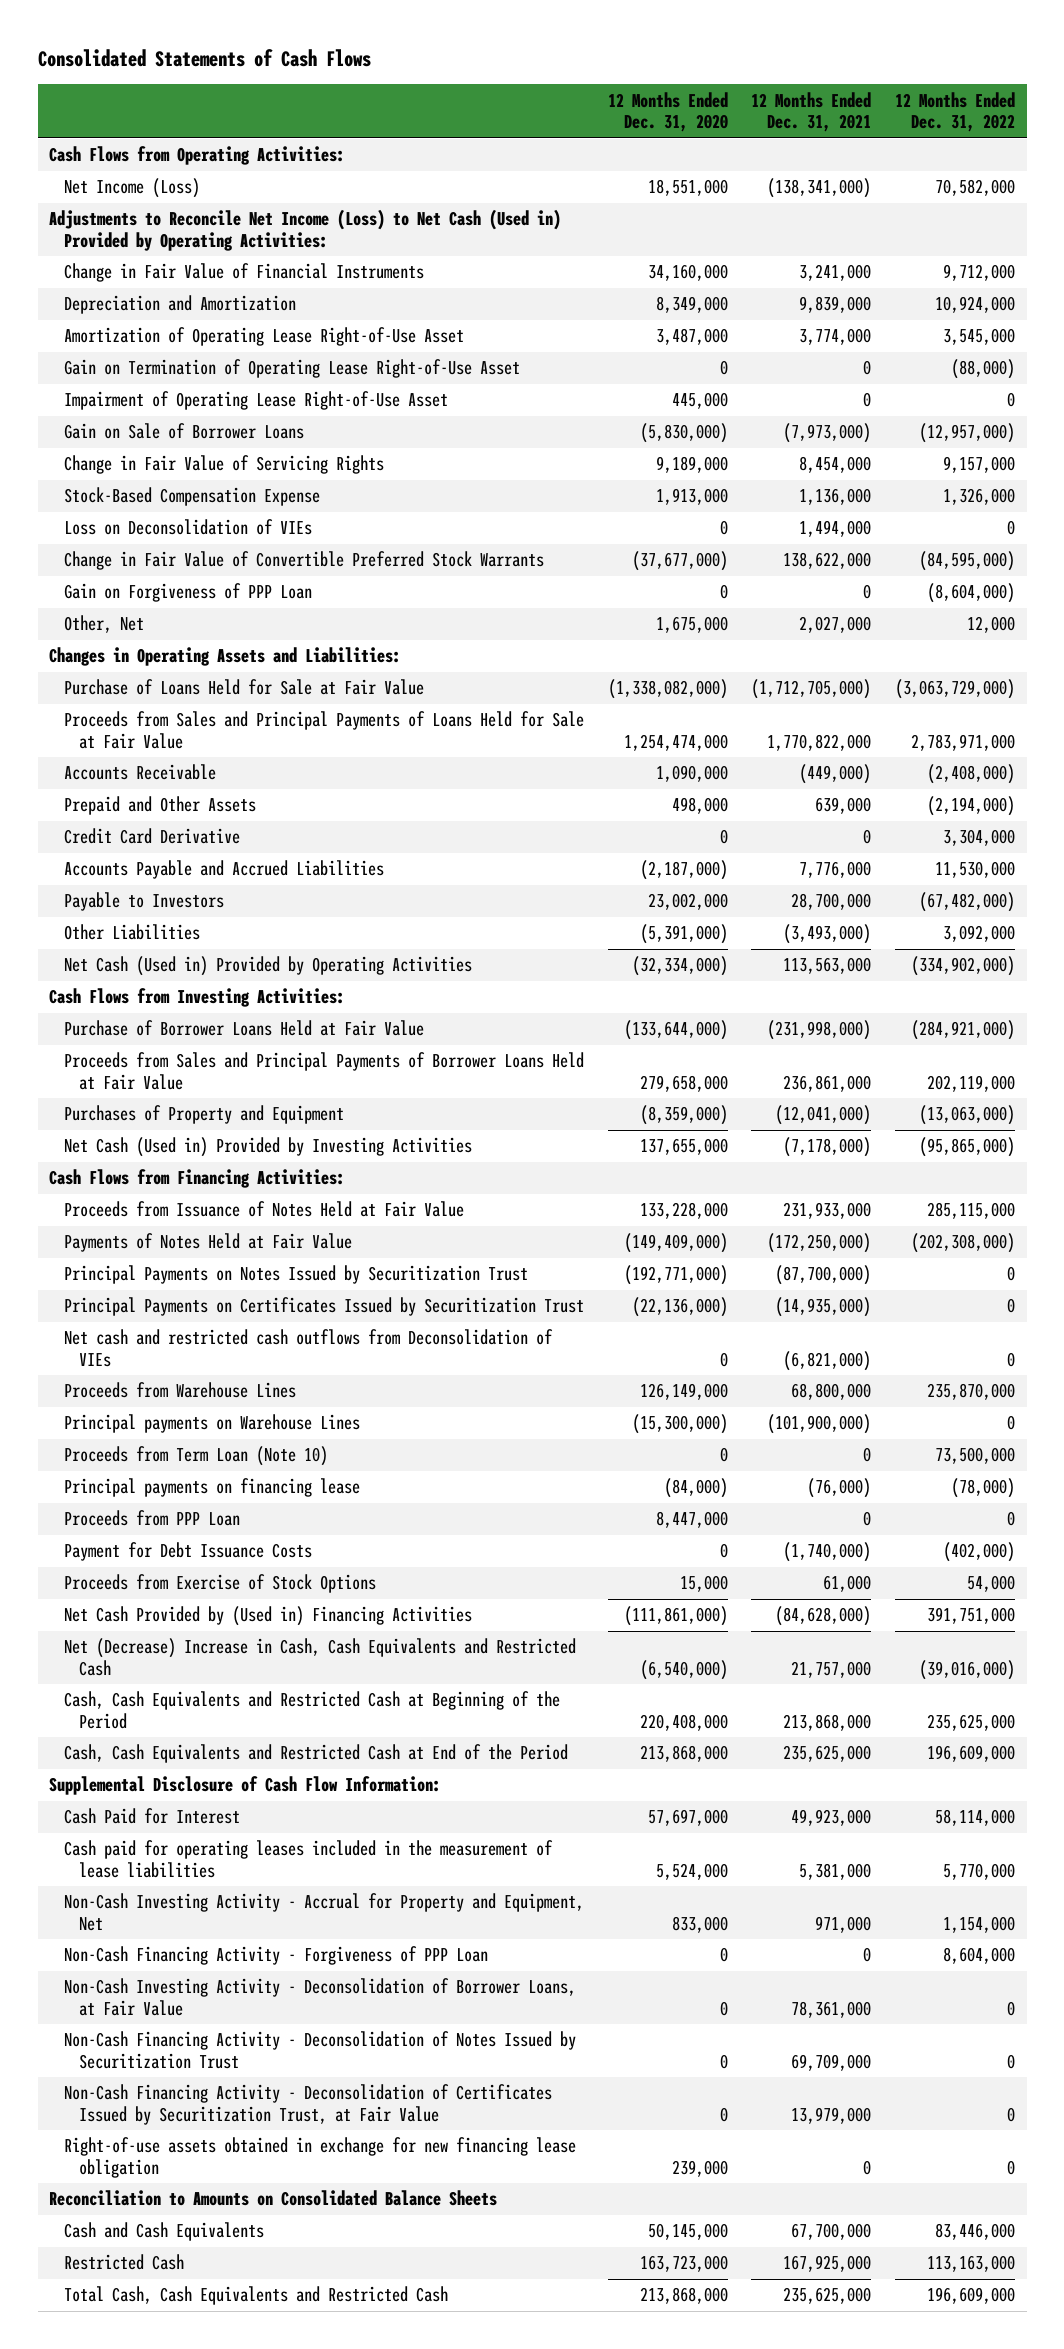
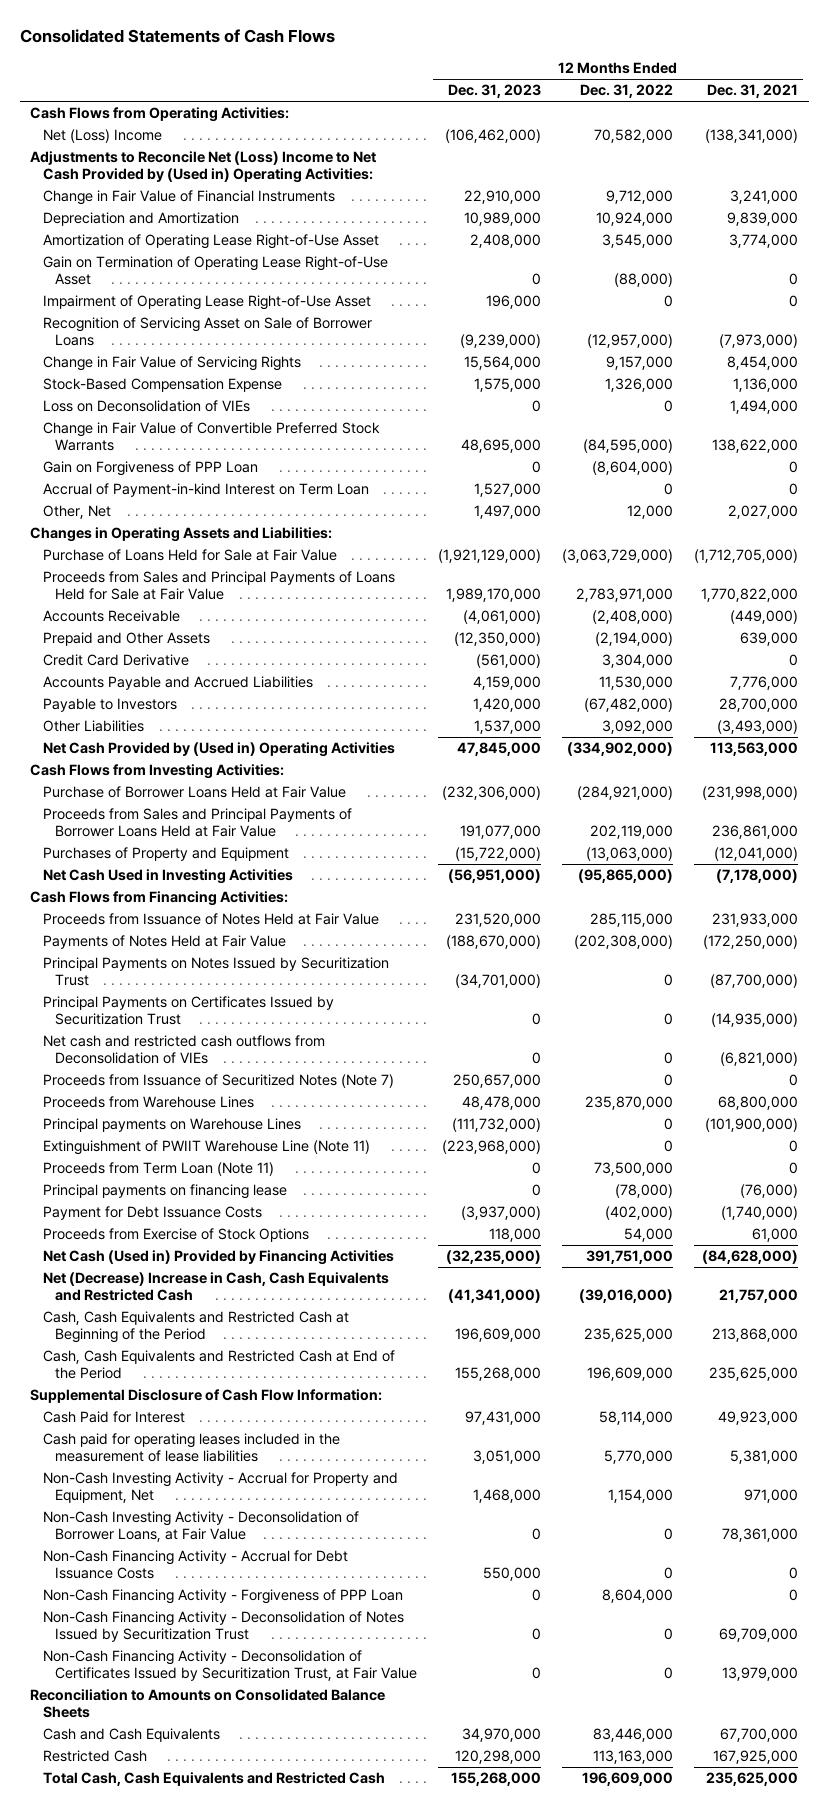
[607,91,728,133] 12 Months Ended Dec. 31, 2020 -> none
none -> [448,84,542,99] Dec. 31, 2023
[64,178,201,199] Net Income (Loss) -> [42,129,162,144] Net (Loss) Income
[49,209,562,251] Adjustments to Reconcile Net Income (Loss) to Net Cash (Used in) Provided by Operating Activities: -> [30,151,377,184] Adjustments to Reconcile Net (Loss) Income to Net Cash Provided by (Used in) Operating Activities:
[64,423,305,440] Gain on Sale of Borrower Loans -> [42,317,372,347] Recognition of Servicing Asset on Sale of Borrower Loans
none -> [42,483,369,498] Accrual of Payment-in-kind Interest on Term Loan
[64,956,473,977] Net Cash (Used in) Provided by Operating Activities -> [42,742,395,758] Net Cash Provided by (Used in) Operating Activities
[64,1137,473,1158] Net Cash (Used in) Provided by Investing Activities -> [42,869,293,885] Net Cash Used in Investing Activities
none -> [42,1074,394,1089] Proceeds from Issuance of Securitized Notes (Note 7)
none -> [42,1140,370,1156] Extinguishment of PWIIT Warehouse Line (Note 11)
[64,1446,329,1467] Proceeds from Term Loan (Note 10) -> [42,1162,274,1177] Proceeds from Term Loan (Note 11)
[64,1510,241,1527] Proceeds from PPP Loan -> none
[64,1606,473,1627] Net Cash Provided by (Used in) Financing Activities -> [42,1250,394,1266] Net Cash (Used in) Provided by Financing Activities
none -> [42,1550,348,1580] Non-Cash Financing Activity - Accrual for Debt Issuance Costs
[64,1946,489,1966] Non-Cash Financing Activity - Forgiveness of PPP Loan -> [42,1589,403,1605] Non-Cash Financing Activity - Forgiveness of PPP Loan
[64,2137,577,2178] Right-of-use assets obtained in exchange for new financing lease obligation -> none

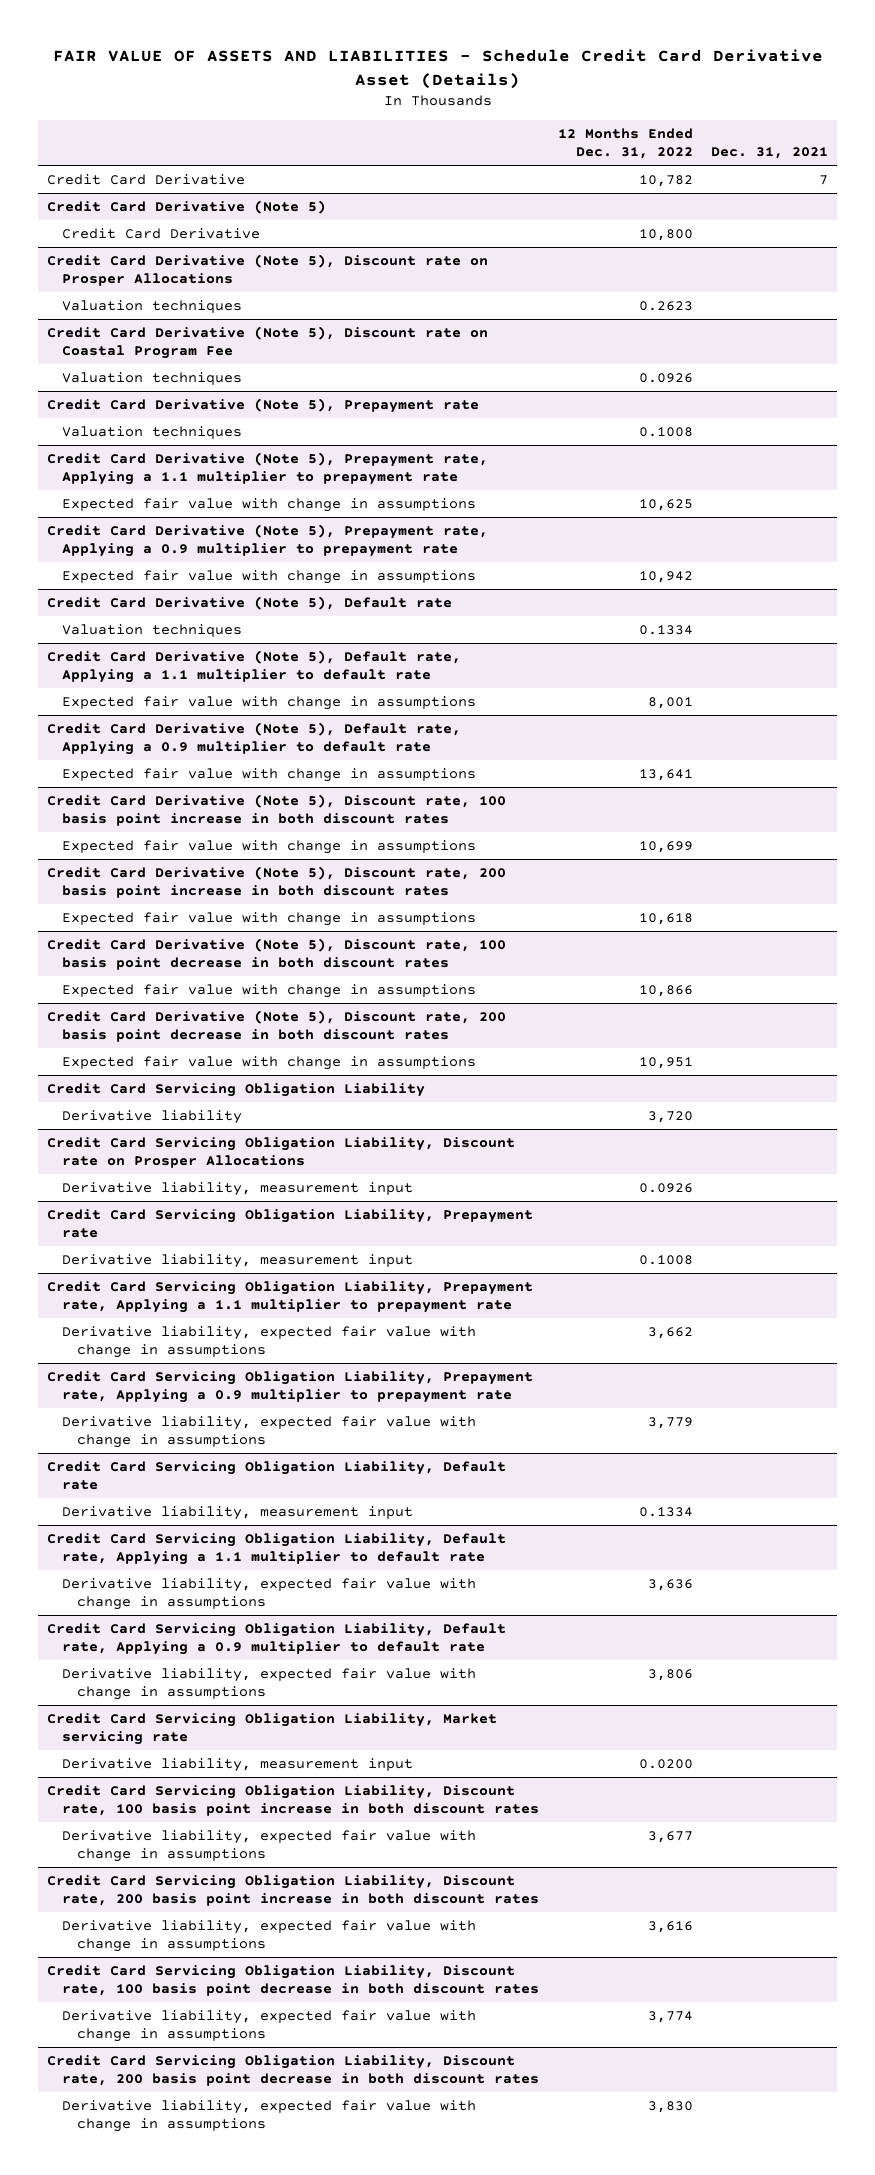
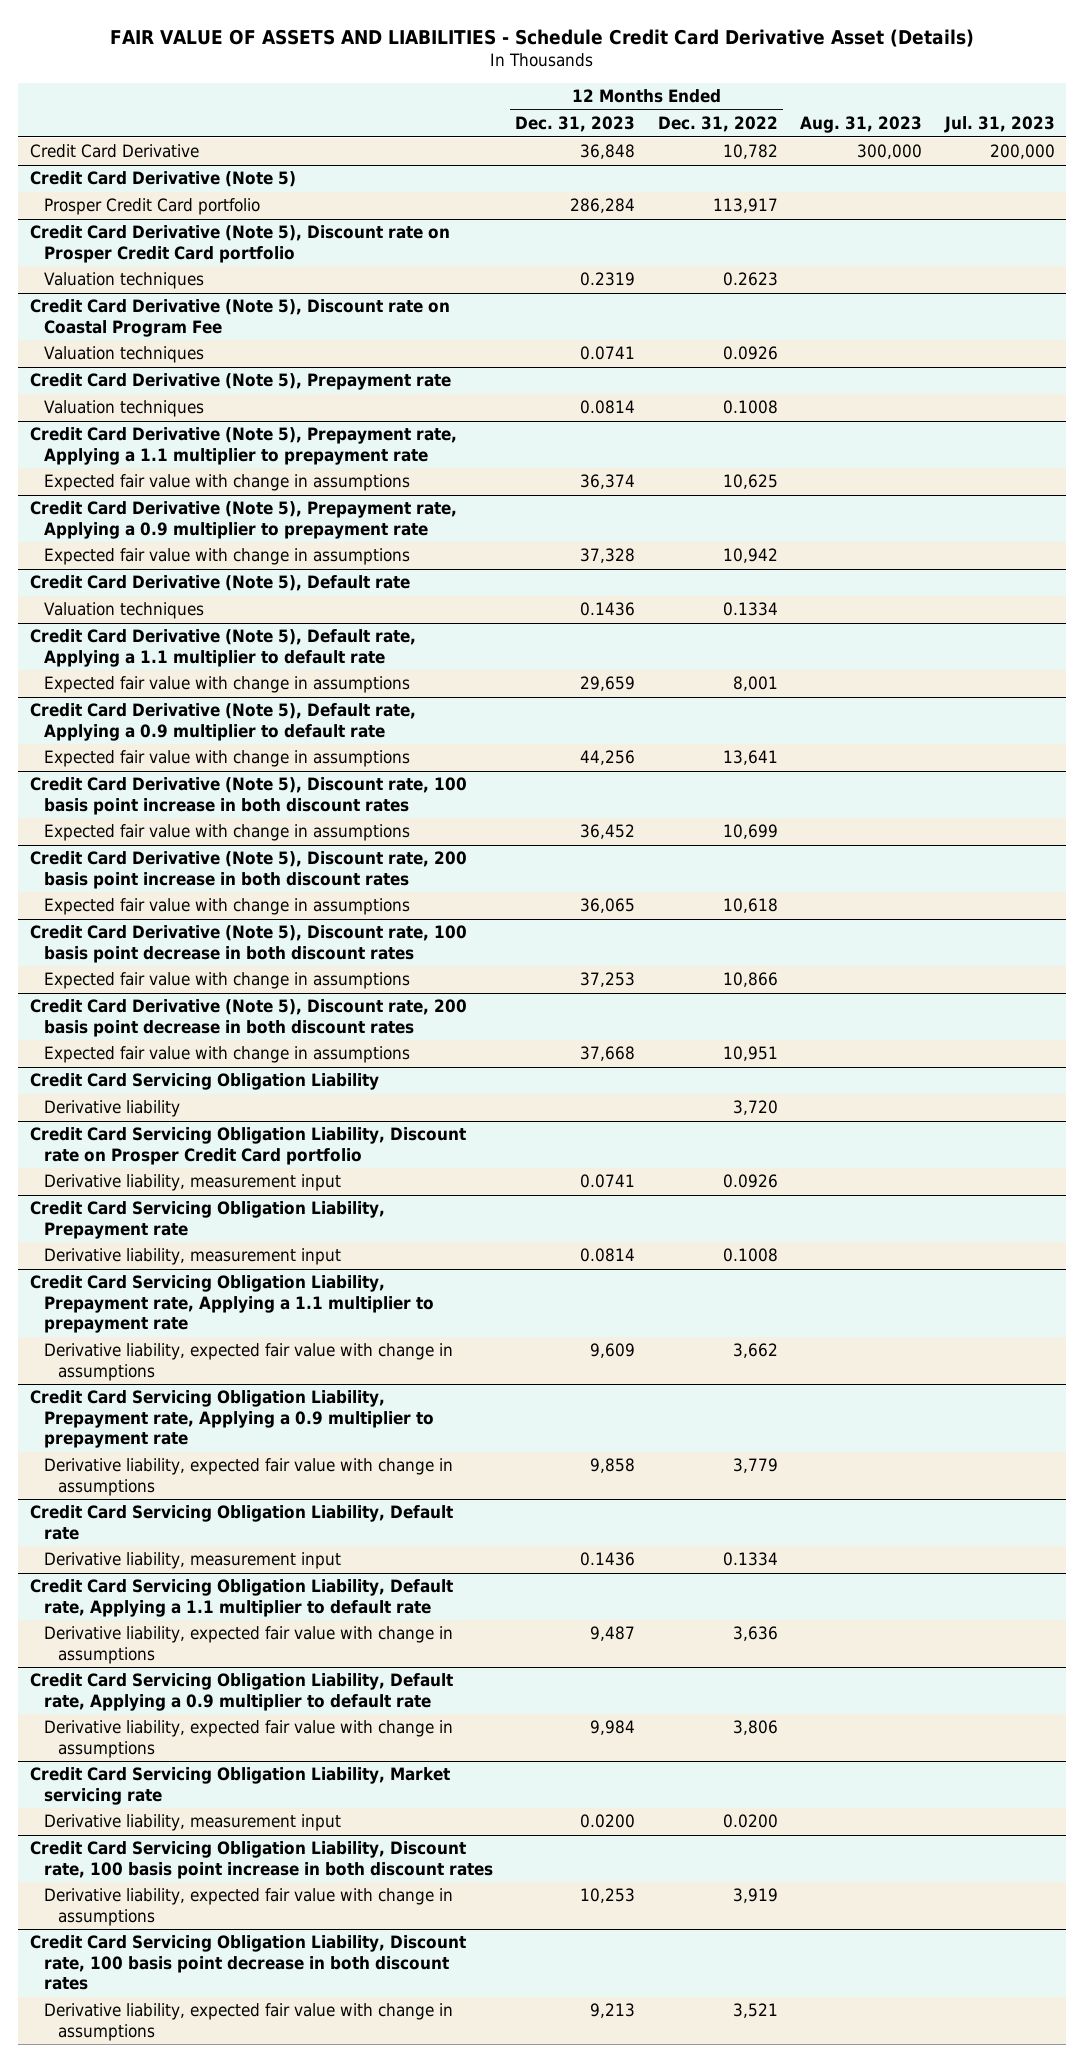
[711,147,829,160] Dec. 31, 2021 -> none
none -> [515,116,636,133] Dec. 31, 2023
none -> [800,116,923,134] Aug. 31, 2023
none -> [944,116,1056,134] Jul. 31, 2023
[62,227,261,239] Credit Card Derivative -> none
none -> [43,198,260,216] Prosper Credit Card portfolio
[46,253,488,287] Credit Card Derivative (Note 5), Discount rate on Prosper Allocations -> [29,225,450,263] Credit Card Derivative (Note 5), Discount rate on Prosper Credit Card portfolio
[46,1136,515,1169] Credit Card Servicing Obligation Liability, Discount rate on Prosper Allocations -> [29,1127,466,1165] Credit Card Servicing Obligation Liability, Discount rate on Prosper Credit Card portfolio
[46,1874,540,1907] Credit Card Servicing Obligation Liability, Discount rate, 200 basis point increase in both discount rates -> none
[62,1919,477,1953] Derivative liability, expected fair value with change in assumptions -> none
[647,1830,693,1843] 3,677 -> [732,1888,778,1904] 3,919
[46,2054,540,2087] Credit Card Servicing Obligation Liability, Discount rate, 200 basis point decrease in both discount rates -> none
[62,2099,477,2133] Derivative liability, expected fair value with change in assumptions -> none
[647,2010,693,2023] 3,774 -> [732,2003,778,2019] 3,521

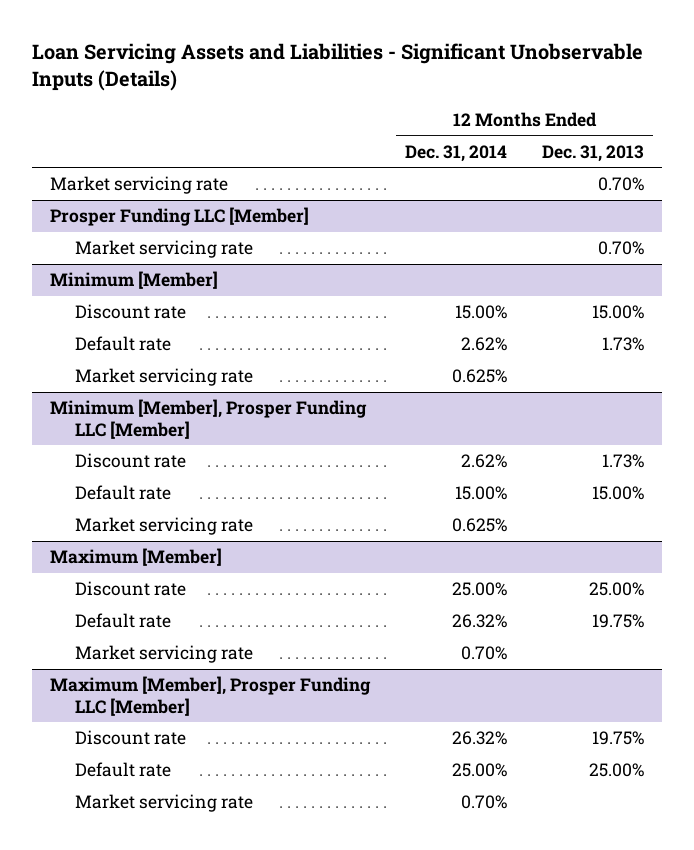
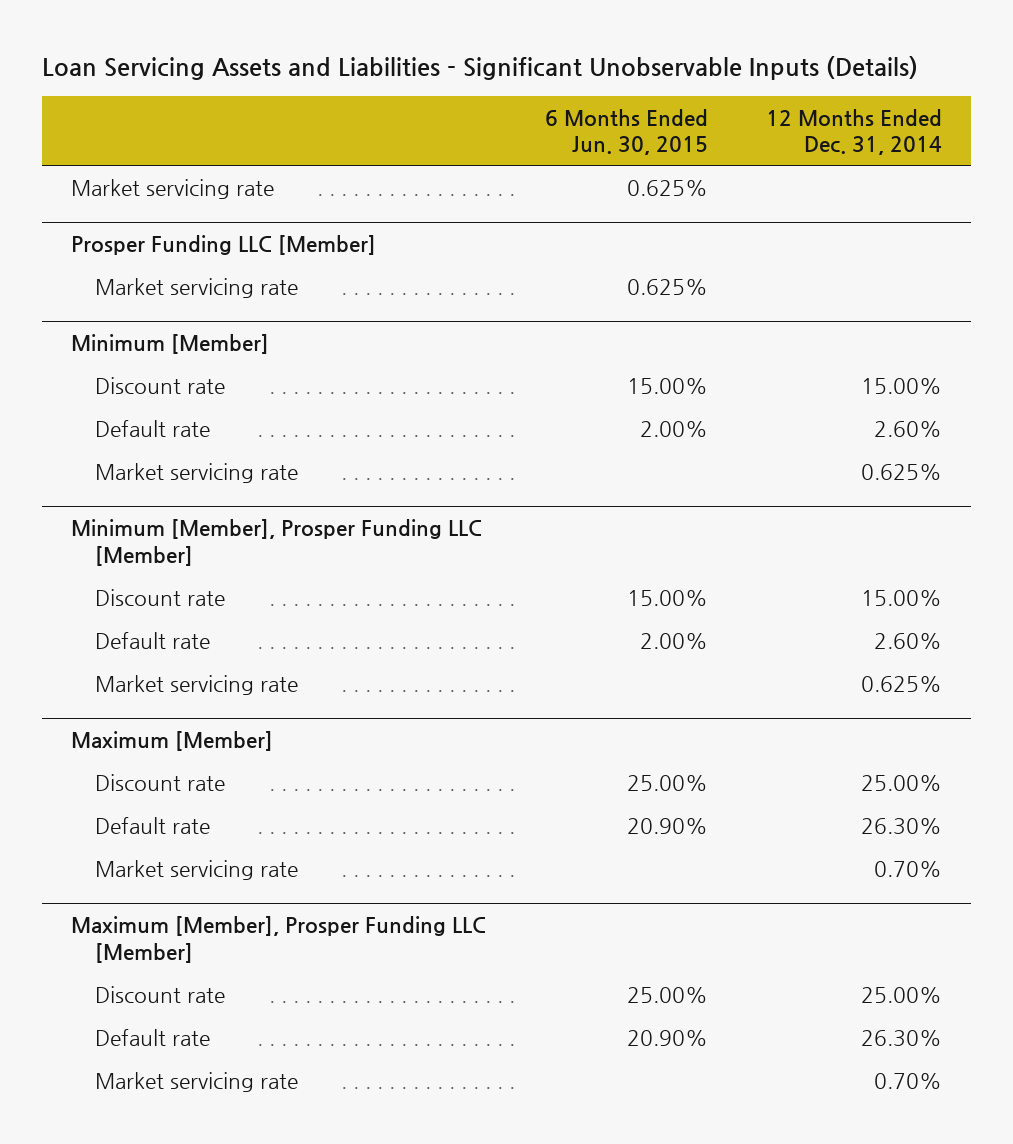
[542,144,645,162] Dec. 31, 2013 -> none
none -> [544,108,708,156] 6 Months Ended Jun. 30, 2015
[461,337,508,352] 2.62% -> [873,420,942,437] 2.60%
[461,454,508,469] 2.62% -> [860,589,942,606] 15.00%
[455,486,508,501] 15.00% -> [873,632,942,649] 2.60%
[452,614,508,629] 26.32% -> [860,817,942,835] 26.30%
[452,731,508,746] 26.32% -> [860,986,942,1003] 25.00%
[452,763,508,778] 25.00% -> [860,1029,942,1047] 26.30%

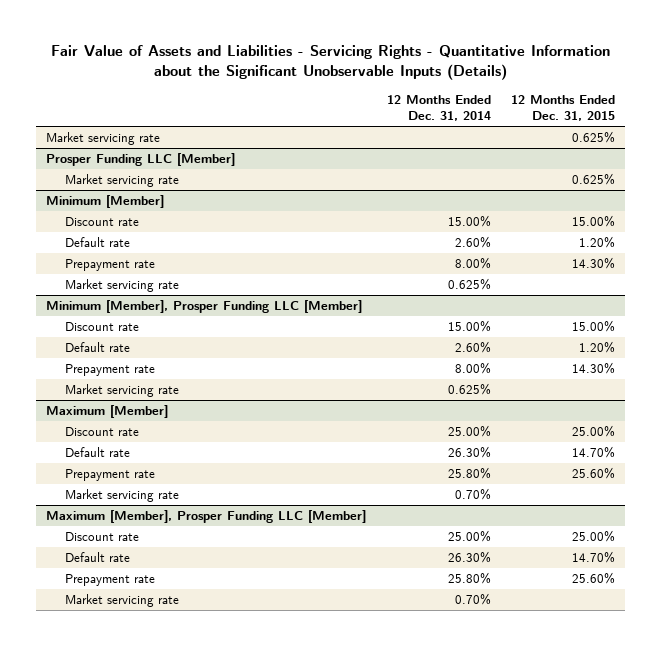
[42,55,919,80] Loan Servicing Assets and Liabilities - Significant Unobservable Inputs (Details) -> [50,44,610,80] Fair Value of Assets and Liabilities - Servicing Rights - Quantitative Information about the Significant Unobservable Inputs (Details)
[544,108,708,156] 6 Months Ended Jun. 30, 2015 -> none
none -> [510,94,615,121] 12 Months Ended Dec. 31, 2015
none -> [65,259,156,272] Prepayment rate
none -> [65,364,156,377] Prepayment rate
none -> [65,469,156,482] Prepayment rate
none -> [65,574,156,587] Prepayment rate

